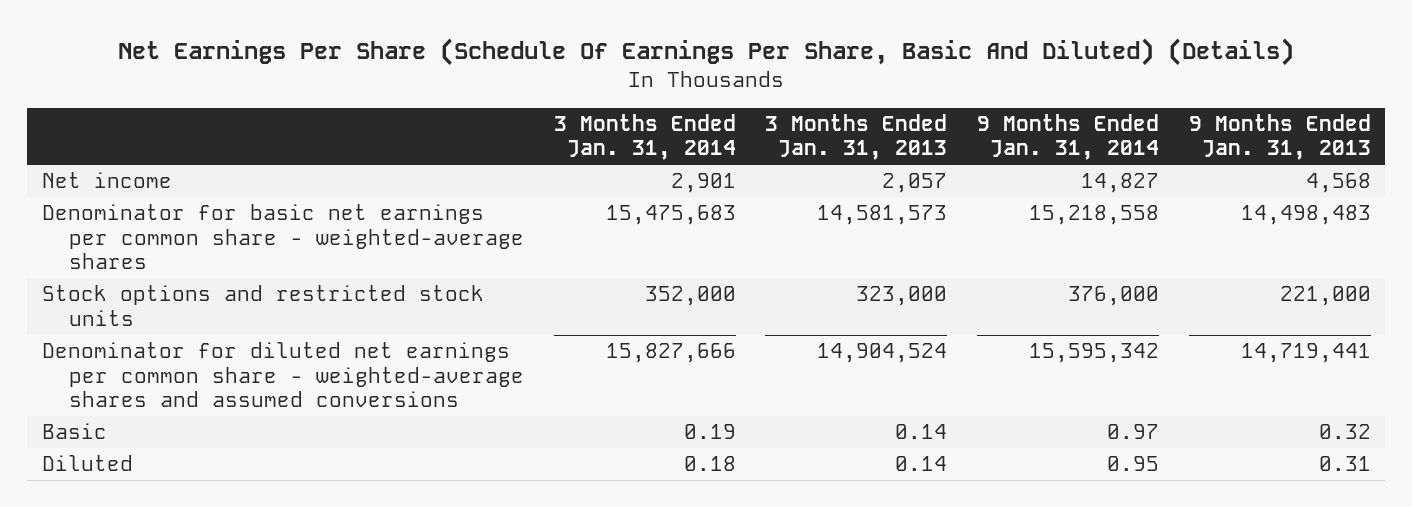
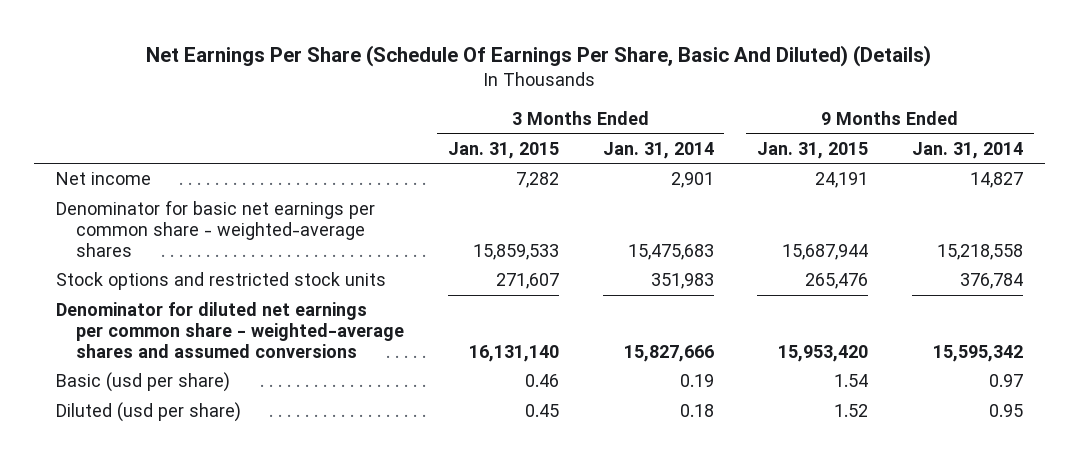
[765,114,948,161] 3 Months Ended Jan. 31, 2013 -> none
[1188,114,1371,161] 9 Months Ended Jan. 31, 2013 -> none
none -> [447,141,559,159] Jan. 31, 2015
none -> [757,141,869,159] Jan. 31, 2015
[644,286,736,307] 352,000 -> [650,273,714,290] 351,983
[1067,286,1159,307] 376,000 -> [959,273,1023,290] 376,784
[41,423,107,440] Basic -> [55,372,230,393] Basic (usd per share)
[41,455,133,472] Diluted -> [55,402,241,423] Diluted (usd per share)

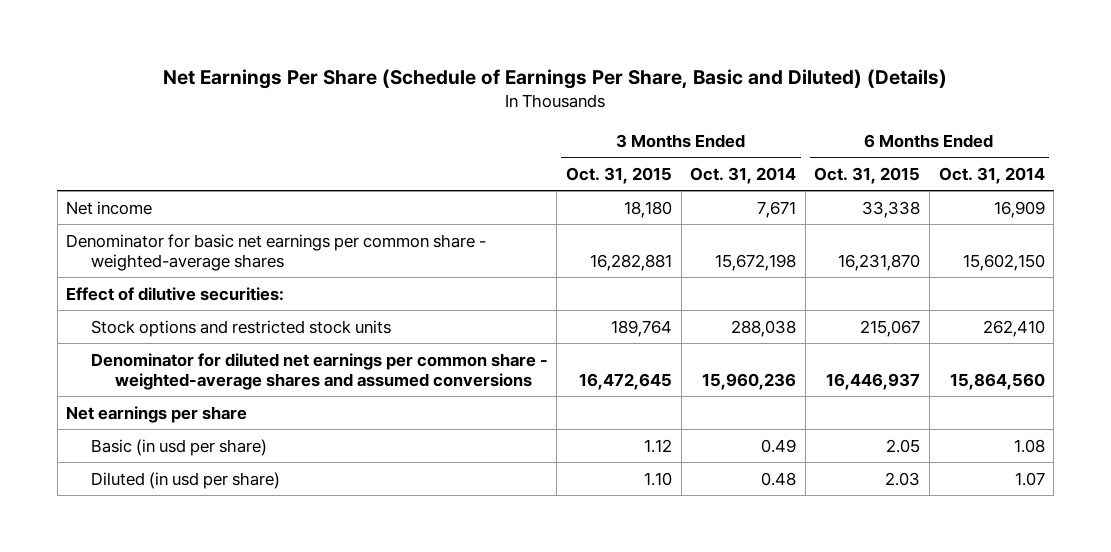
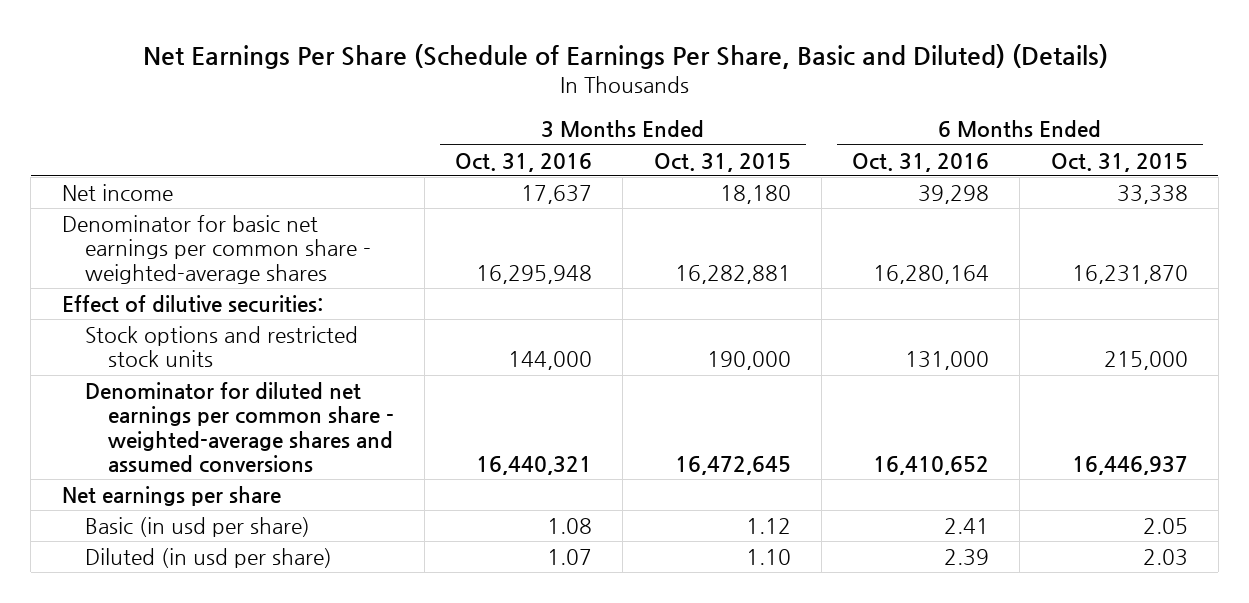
[690,166,797,184] Oct. 31, 2014 -> none
[938,166,1045,184] Oct. 31, 2014 -> none
none -> [455,152,593,172] Oct. 31, 2016
none -> [852,152,990,172] Oct. 31, 2016
[610,319,672,337] 189,764 -> [706,351,791,371] 190,000
[860,319,921,337] 215,067 -> [1103,351,1188,371] 215,000

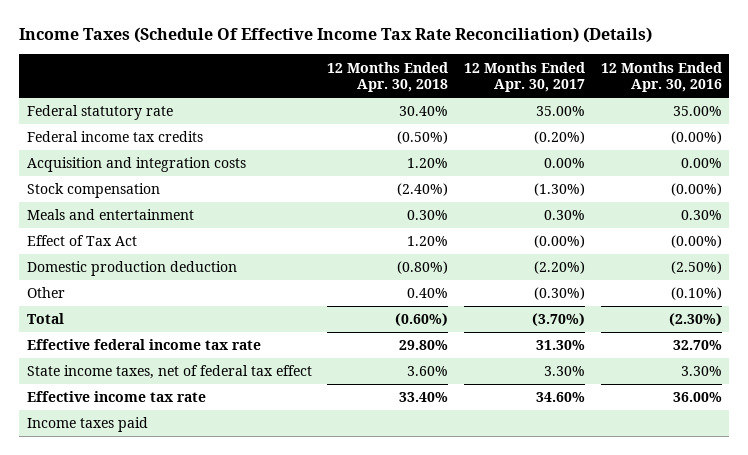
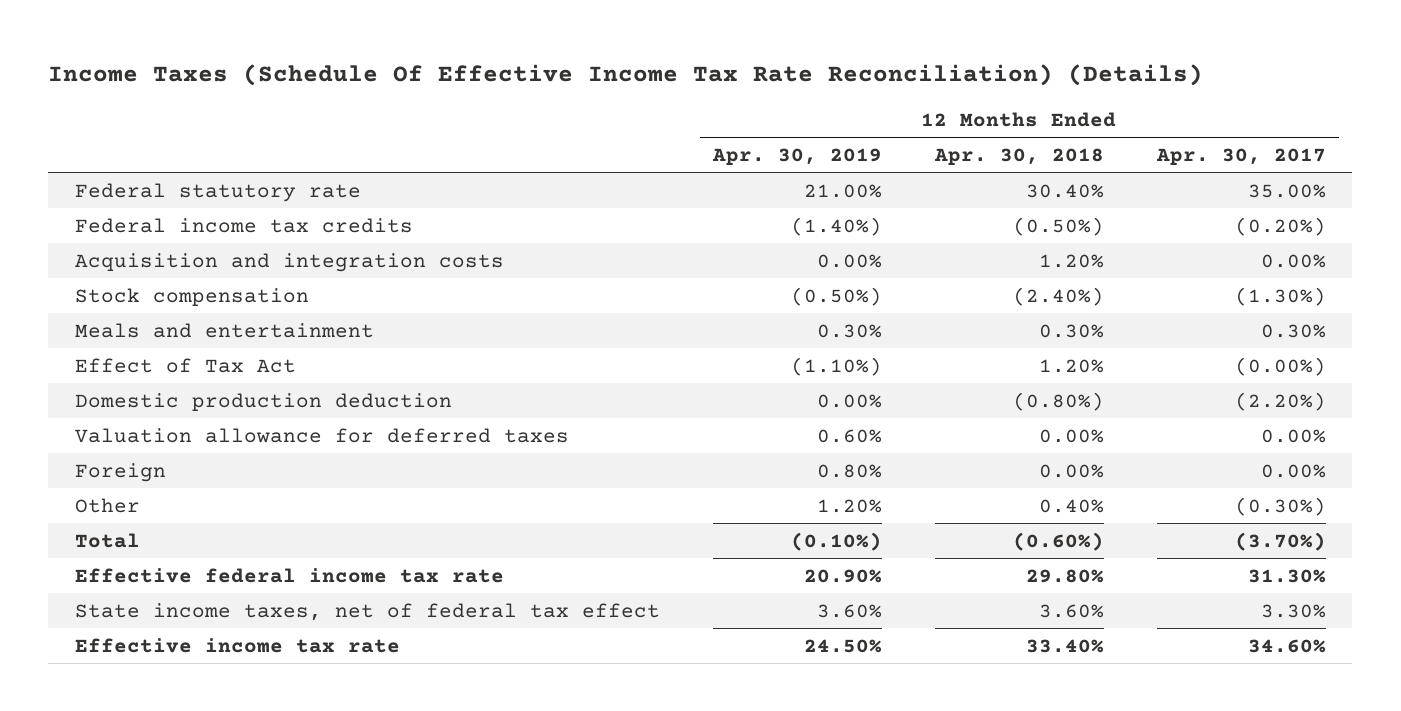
[600,61,722,93] 12 Months Ended Apr. 30, 2016 -> none
none -> [711,148,882,166] Apr. 30, 2019
none -> [74,427,569,443] Valuation allowance for deferred taxes
none -> [74,462,166,482] Foreign
[26,417,148,433] Income taxes paid -> none

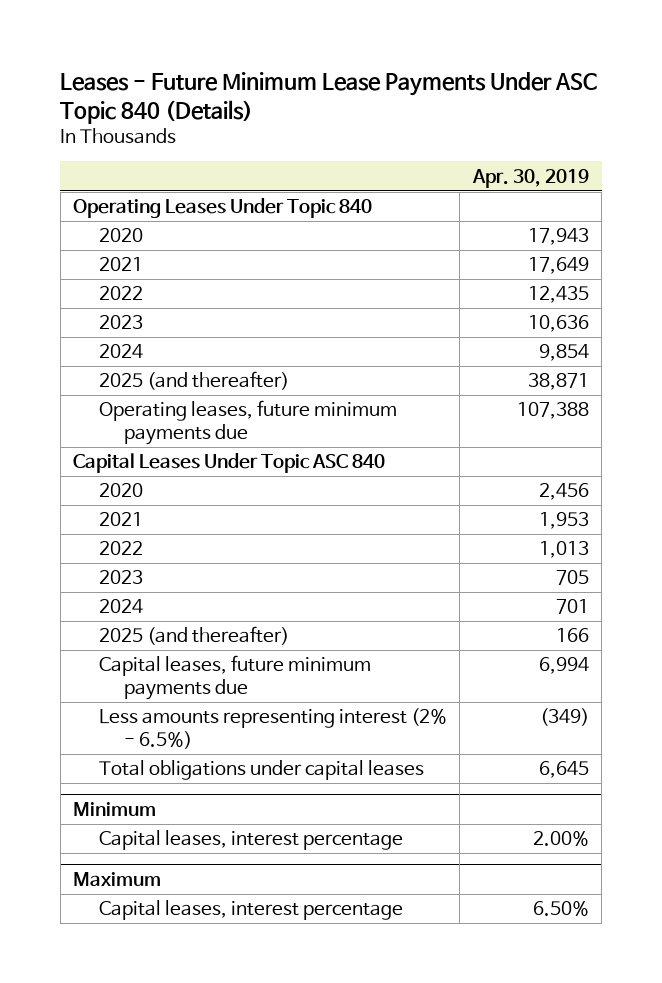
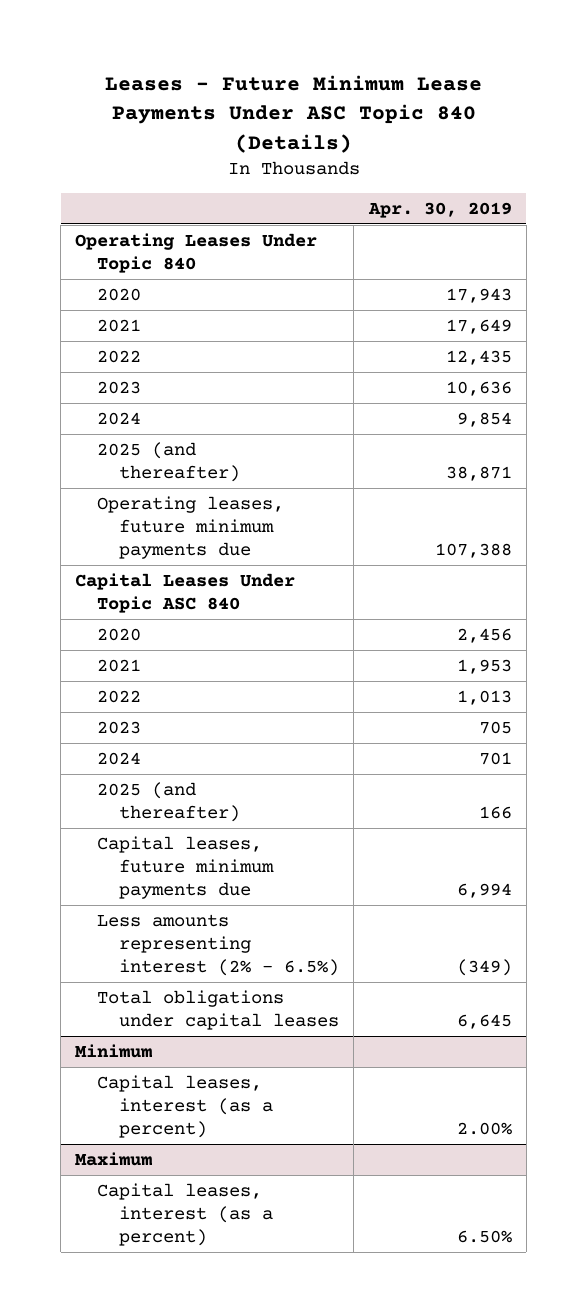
[98,830,403,851] Capital leases, interest percentage -> [97,1074,274,1138] Capital leases, interest (as a percent)
[98,900,403,921] Capital leases, interest percentage -> [97,1182,274,1246] Capital leases, interest (as a percent)

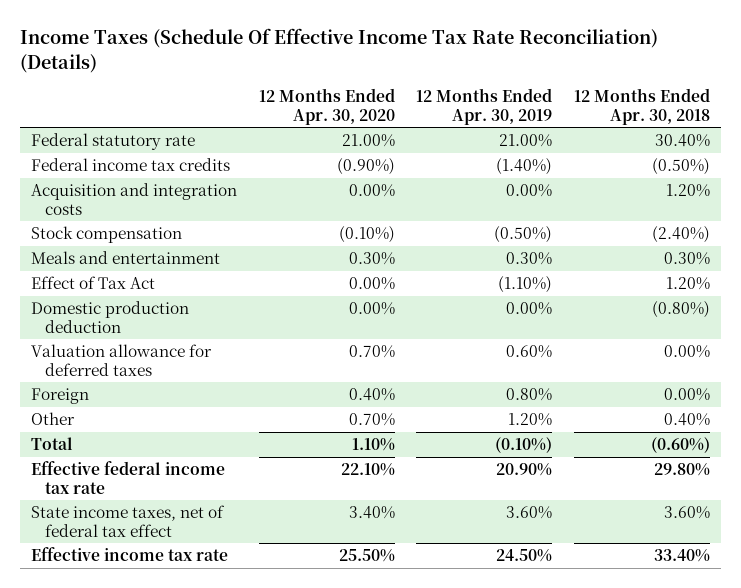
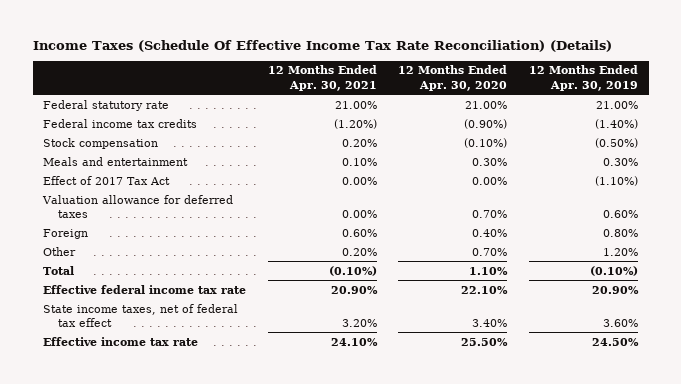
[574,88,711,125] 12 Months Ended Apr. 30, 2018 -> none
none -> [267,65,377,91] 12 Months Ended Apr. 30, 2021
[31,183,238,215] Acquisition and integration costs -> none
[31,301,190,333] Domestic production deduction -> none
[31,276,156,290] Effect of Tax Act -> [43,175,171,185] Effect of 2017 Tax Act

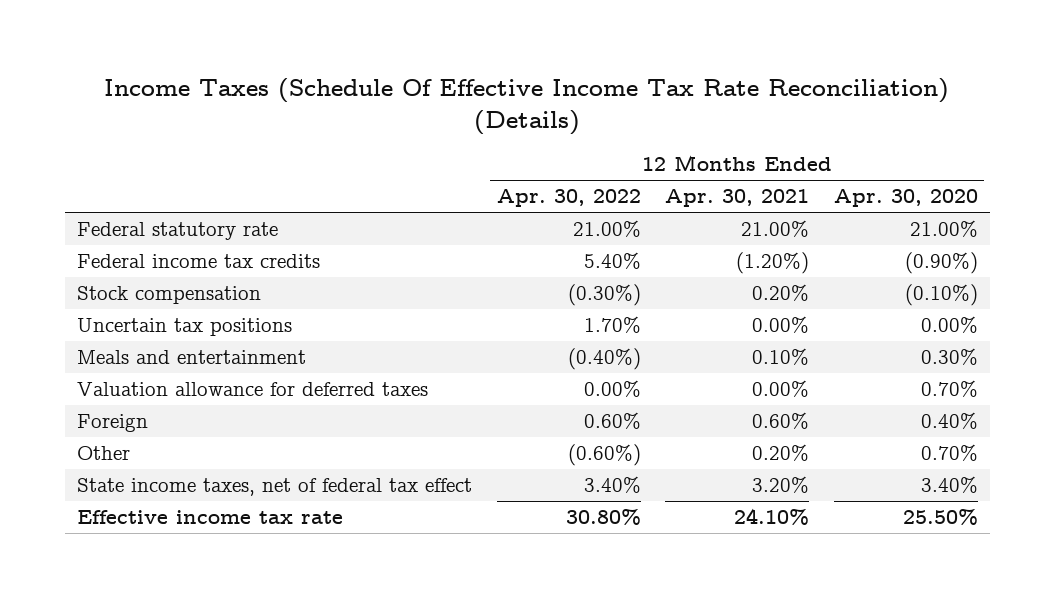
[528,65,638,91] 12 Months Ended Apr. 30, 2019 -> none
none -> [496,188,641,207] Apr. 30, 2022
none -> [77,317,293,336] Uncertain tax positions
[43,175,171,185] Effect of 2017 Tax Act -> none
[43,265,75,275] Total -> none
[43,284,247,294] Effective federal income tax rate -> none

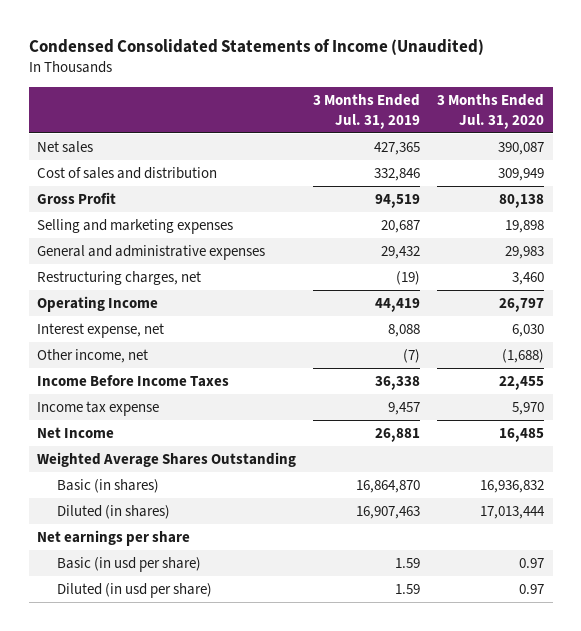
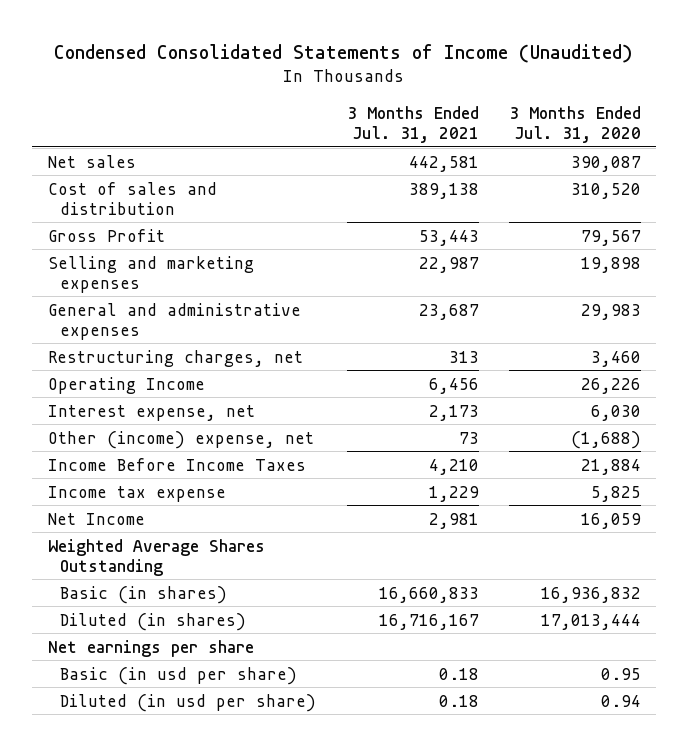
[313,94,421,129] 3 Months Ended Jul. 31, 2019 -> none
none -> [346,105,479,143] 3 Months Ended Jul. 31, 2021
[498,168,545,182] 309,949 -> [571,182,642,199] 310,520
[499,194,545,209] 80,138 -> [581,229,642,246] 79,567
[499,298,545,313] 26,797 -> [581,377,642,394] 26,226
[37,349,149,364] Other income, net -> [47,430,314,449] Other (income) expense, net
[499,376,545,391] 22,455 -> [581,458,642,475] 21,884
[512,402,545,416] 5,970 -> [591,485,642,502] 5,825
[499,428,545,443] 16,485 -> [581,512,642,529] 16,059
[519,558,545,569] 0.97 -> [601,667,642,680] 0.95
[519,584,545,595] 0.97 -> [601,694,642,707] 0.94

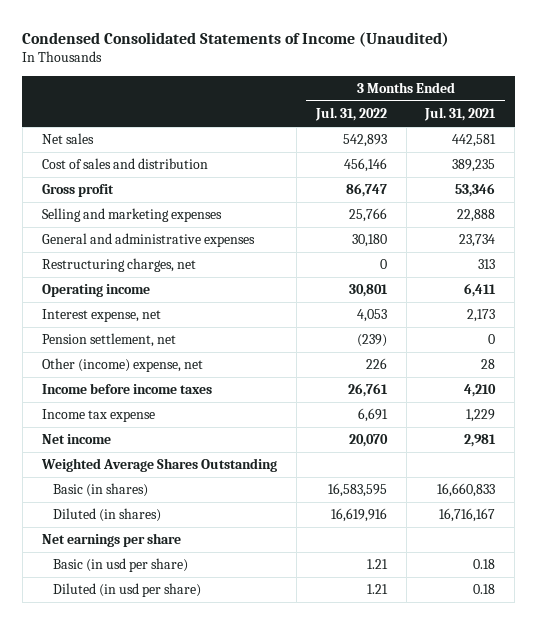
[509,105,642,143] 3 Months Ended Jul. 31, 2020 -> none
none -> [314,107,387,122] Jul. 31, 2022
[408,182,479,199] 389,138 -> [452,159,496,173] 389,235
[47,228,165,242] Gross Profit -> [41,184,114,198] Gross profit
[418,229,479,246] 53,443 -> [455,183,496,198] 53,346
[418,256,479,273] 22,987 -> [457,209,496,223] 22,888
[418,303,479,320] 23,687 -> [459,234,496,248] 23,734
[47,376,205,394] Operating Income -> [41,284,150,298] Operating income
[428,377,479,394] 6,456 -> [464,283,497,298] 6,411
none -> [41,333,176,348] Pension settlement, net
[458,431,479,444] 73 -> [481,359,496,370] 28
[47,457,306,471] Income Before Income Taxes -> [41,383,212,395] Income before income taxes
[47,512,145,525] Net Income -> [41,434,111,445] Net income

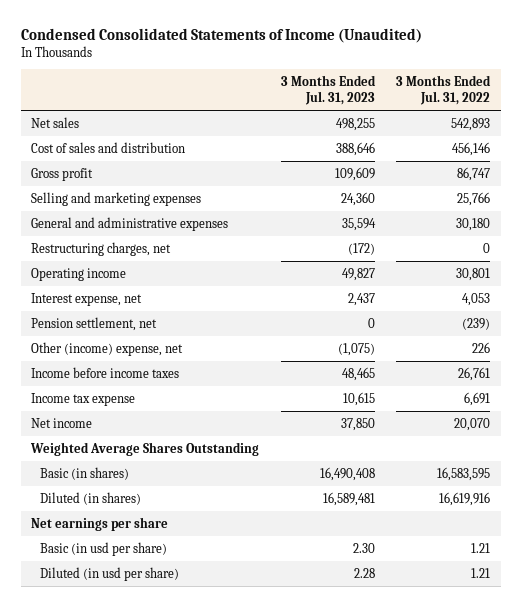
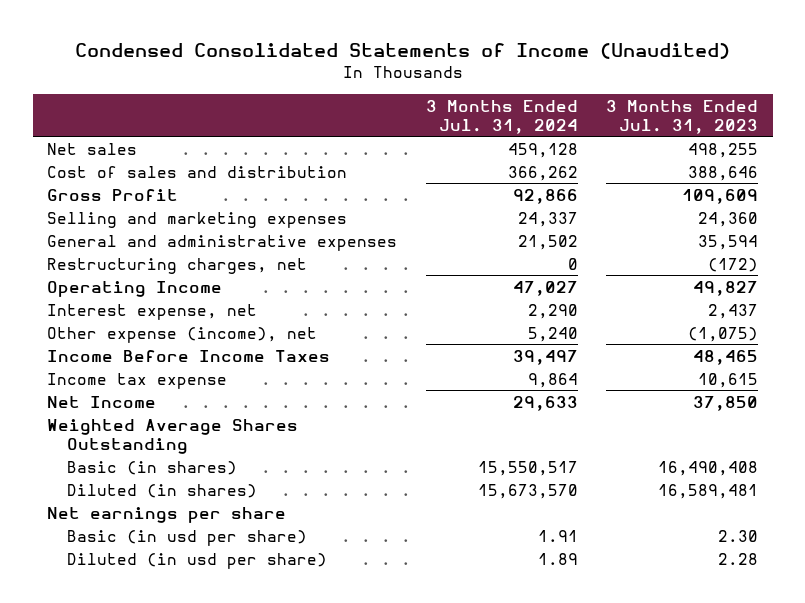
[396,74,492,105] 3 Months Ended Jul. 31, 2022 -> none
none -> [425,99,578,134] 3 Months Ended Jul. 31, 2024
[31,167,94,181] Gross profit -> [46,188,178,201] Gross Profit
[31,267,127,281] Operating income -> [46,280,222,297] Operating Income
[31,316,158,331] Pension settlement, net -> none
[31,341,184,356] Other (income) expense, net -> [46,326,317,343] Other expense (income), net
[31,366,180,378] Income before income taxes -> [46,349,330,362] Income Before Income Taxes
[31,417,93,428] Net income -> [46,395,156,408] Net Income

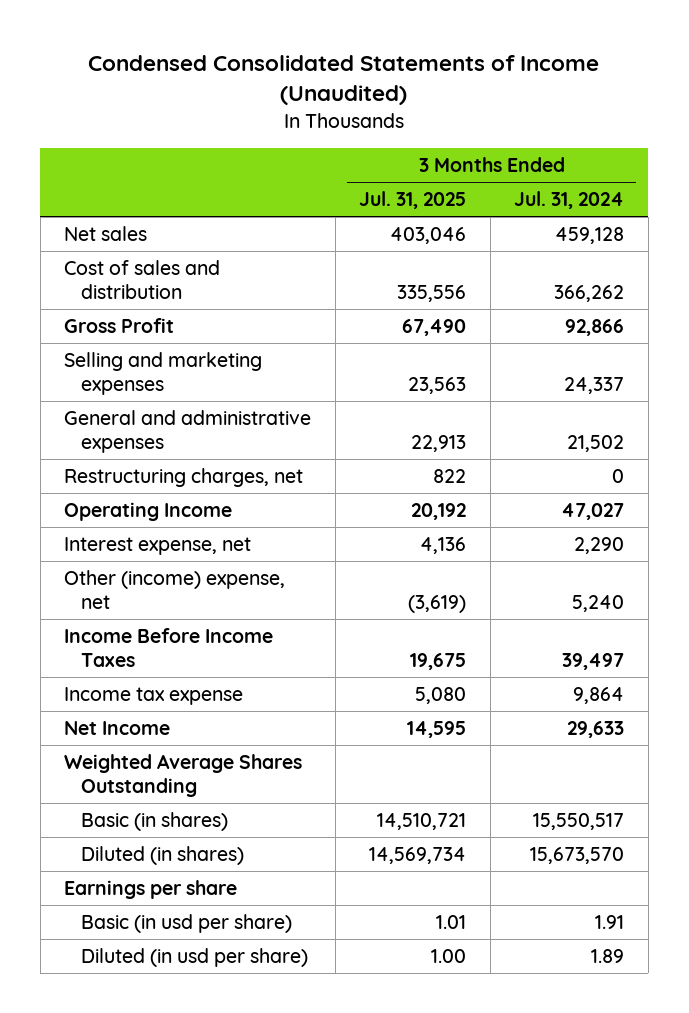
[606,99,759,134] 3 Months Ended Jul. 31, 2023 -> none
none -> [359,191,467,210] Jul. 31, 2025
[46,326,317,343] Other expense (income), net -> [64,570,286,609] Other (income) expense, net
[46,506,286,523] Net earnings per share -> [64,880,238,900] Earnings per share

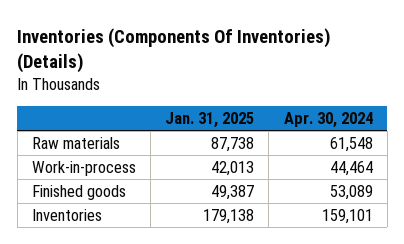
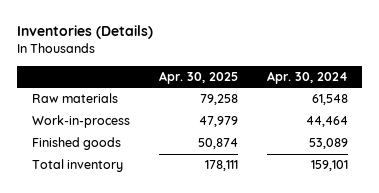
[17,27,332,73] Inventories (Components Of Inventories) (Details) -> [17,25,154,40] Inventories (Details)
[165,111,255,128] Jan. 31, 2025 -> none
none -> [158,70,238,84] Apr. 30, 2025
[31,208,102,221] Inventories -> [31,159,123,173] Total inventory

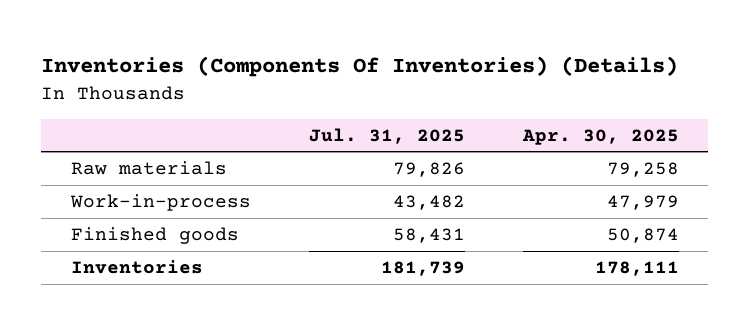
[17,25,154,40] Inventories (Details) -> [41,56,679,78] Inventories (Components Of Inventories) (Details)
[266,70,348,84] Apr. 30, 2024 -> none
none -> [308,127,465,144] Jul. 31, 2025
[31,159,123,173] Total inventory -> [70,260,203,275] Inventories

